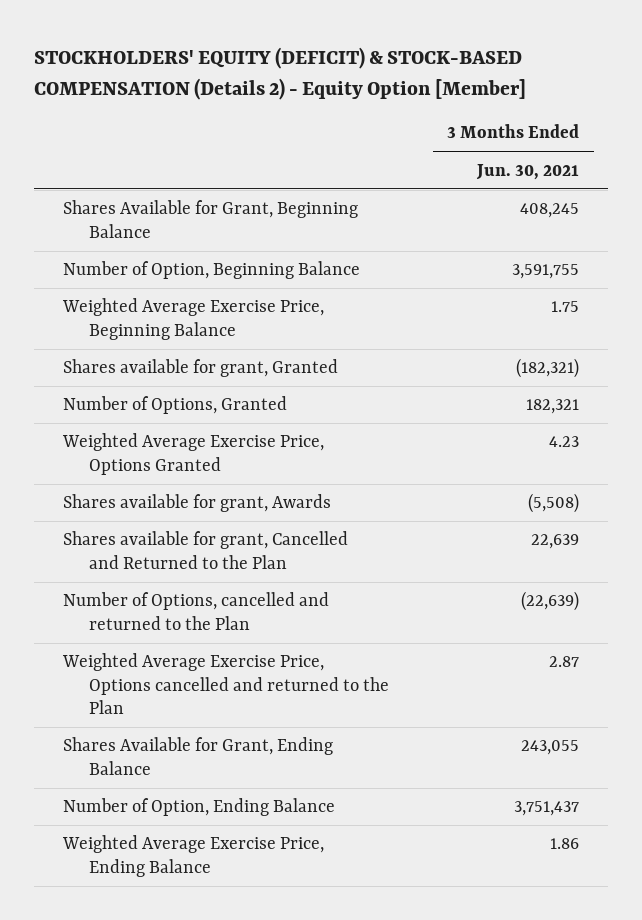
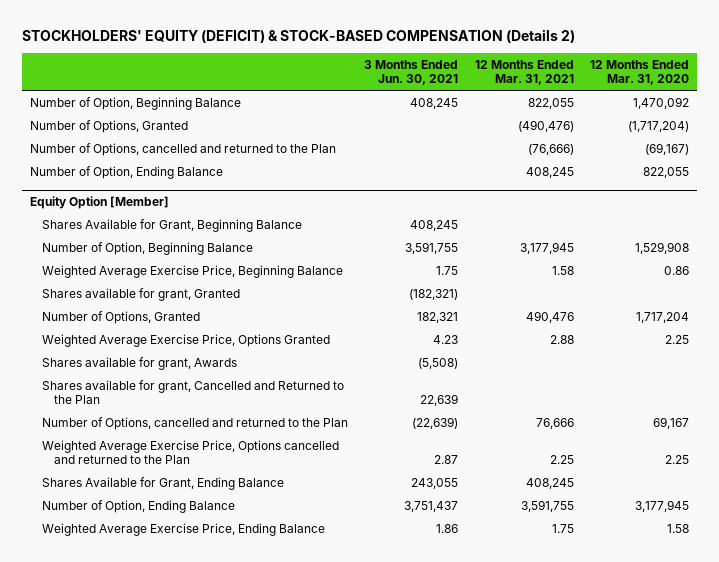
[33,47,526,100] STOCKHOLDERS' EQUITY (DEFICIT) & STOCK-BASED COMPENSATION (Details 2) - Equity Option [Member] -> [22,28,576,43] STOCKHOLDERS' EQUITY (DEFICIT) & STOCK-BASED COMPENSATION (Details 2)
none -> [474,59,574,85] 12 Months Ended Mar. 31, 2021
none -> [589,59,689,85] 12 Months Ended Mar. 31, 2020
none -> [30,96,242,110] Number of Option, Beginning Balance
none -> [30,119,189,133] Number of Options, Granted
none -> [30,142,337,156] Number of Options, cancelled and returned to the Plan
none -> [30,165,224,179] Number of Option, Ending Balance
none -> [30,195,170,209] Equity Option [Member]

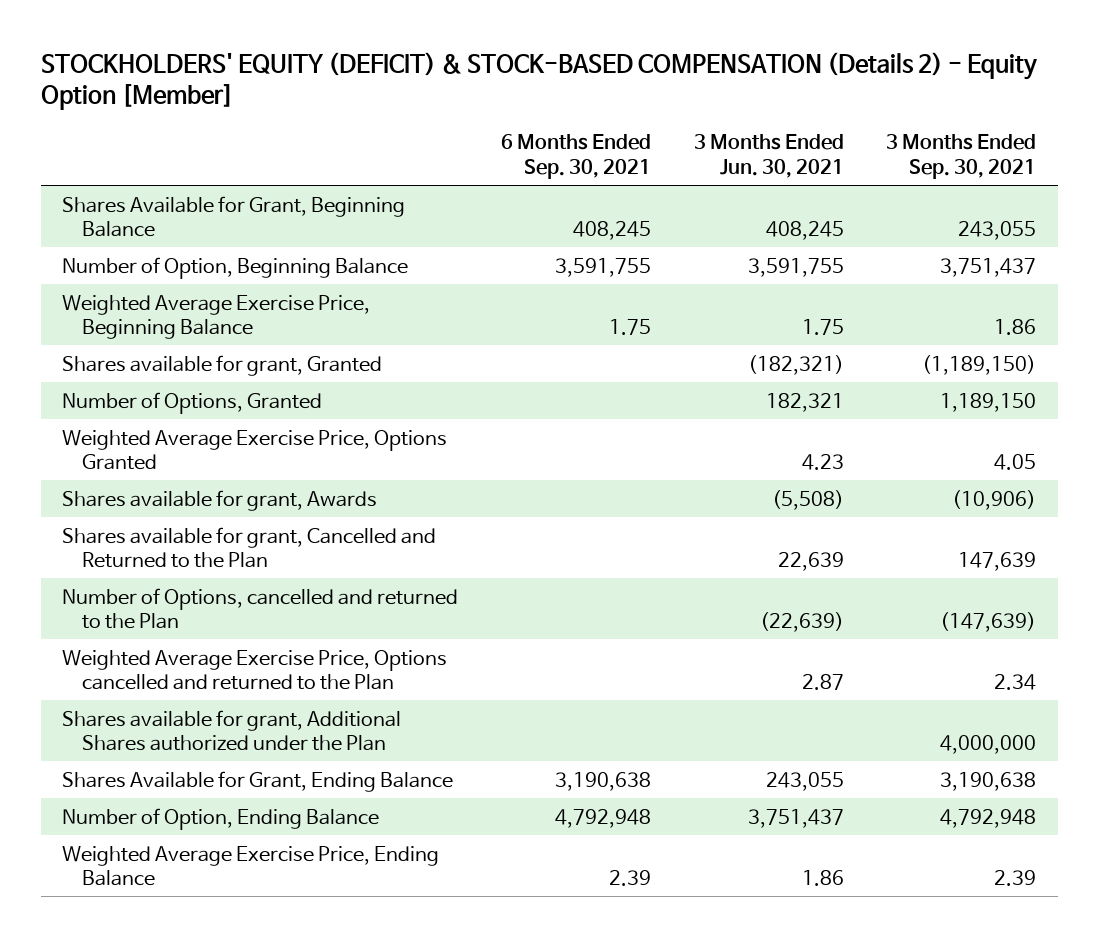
[22,28,576,43] STOCKHOLDERS' EQUITY (DEFICIT) & STOCK-BASED COMPENSATION (Details 2) -> [40,51,1037,111] STOCKHOLDERS' EQUITY (DEFICIT) & STOCK-BASED COMPENSATION (Details 2) - Equity Option [Member]
[474,59,574,85] 12 Months Ended Mar. 31, 2021 -> none
[589,59,689,85] 12 Months Ended Mar. 31, 2020 -> none
none -> [500,134,651,179] 6 Months Ended Sep. 30, 2021
none -> [886,134,1037,179] 3 Months Ended Sep. 30, 2021
[30,96,242,110] Number of Option, Beginning Balance -> none
[30,119,189,133] Number of Options, Granted -> none
[30,142,337,156] Number of Options, cancelled and returned to the Plan -> none
[30,165,224,179] Number of Option, Ending Balance -> none
[30,195,170,209] Equity Option [Member] -> none
none -> [61,709,401,752] Shares available for grant, Additional Shares authorized under the Plan

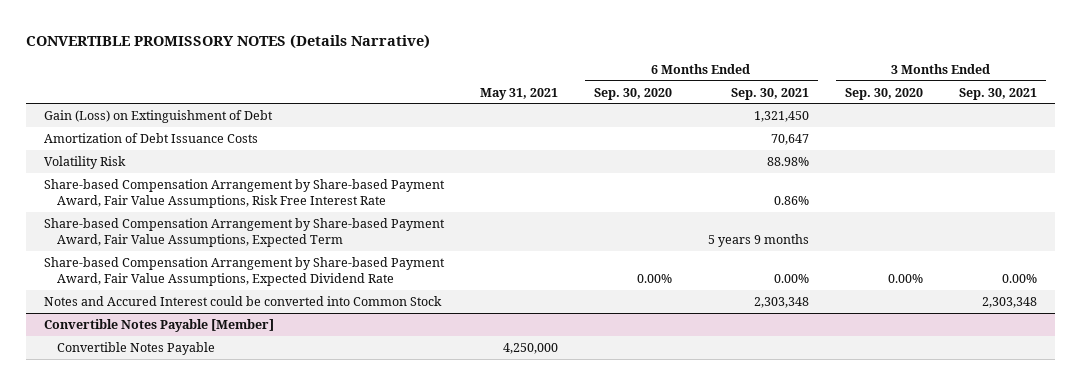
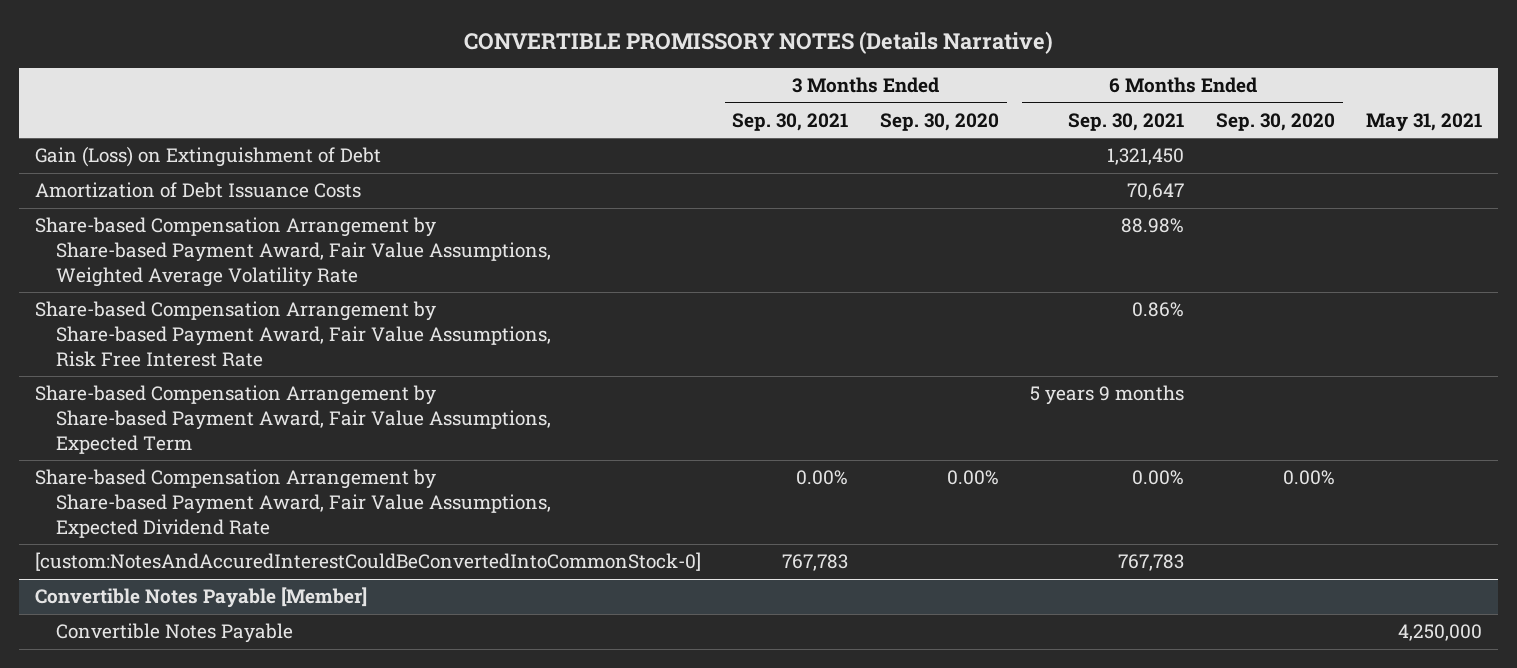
[44,155,127,169] Volatility Risk -> [34,217,551,287] Share-based Compensation Arrangement by Share-based Payment Award, Fair Value Assumptions, Weighted Average Volatility Rate
[44,295,443,306] Notes and Accured Interest could be converted into Common Stock -> none
none -> [34,552,701,572] [custom:NotesAndAccuredInterestCouldBeConvertedIntoCommonStock-0]

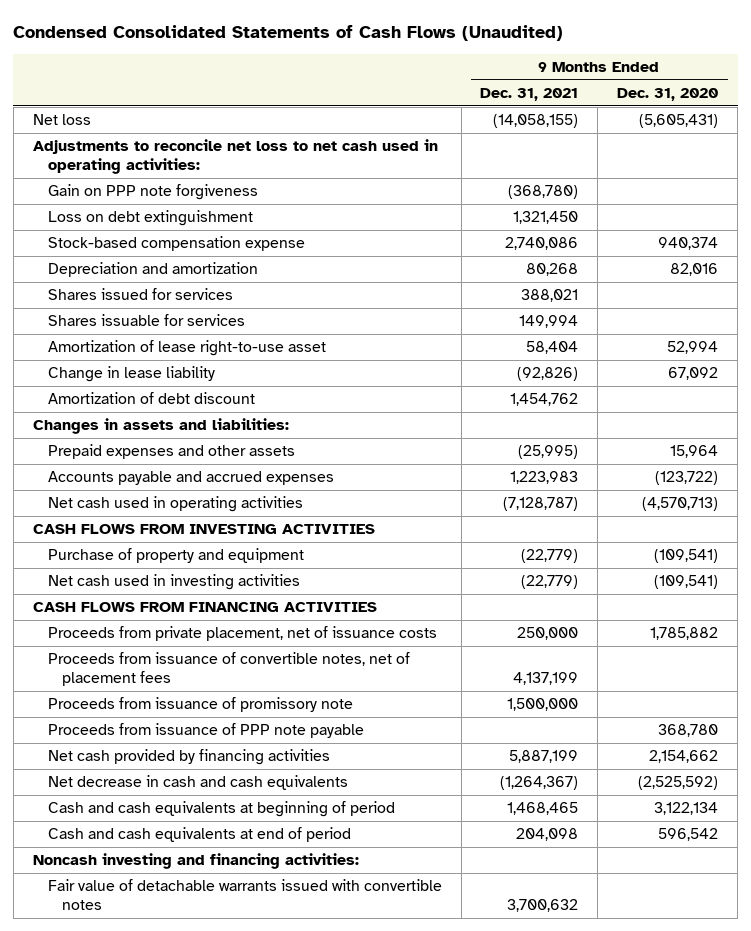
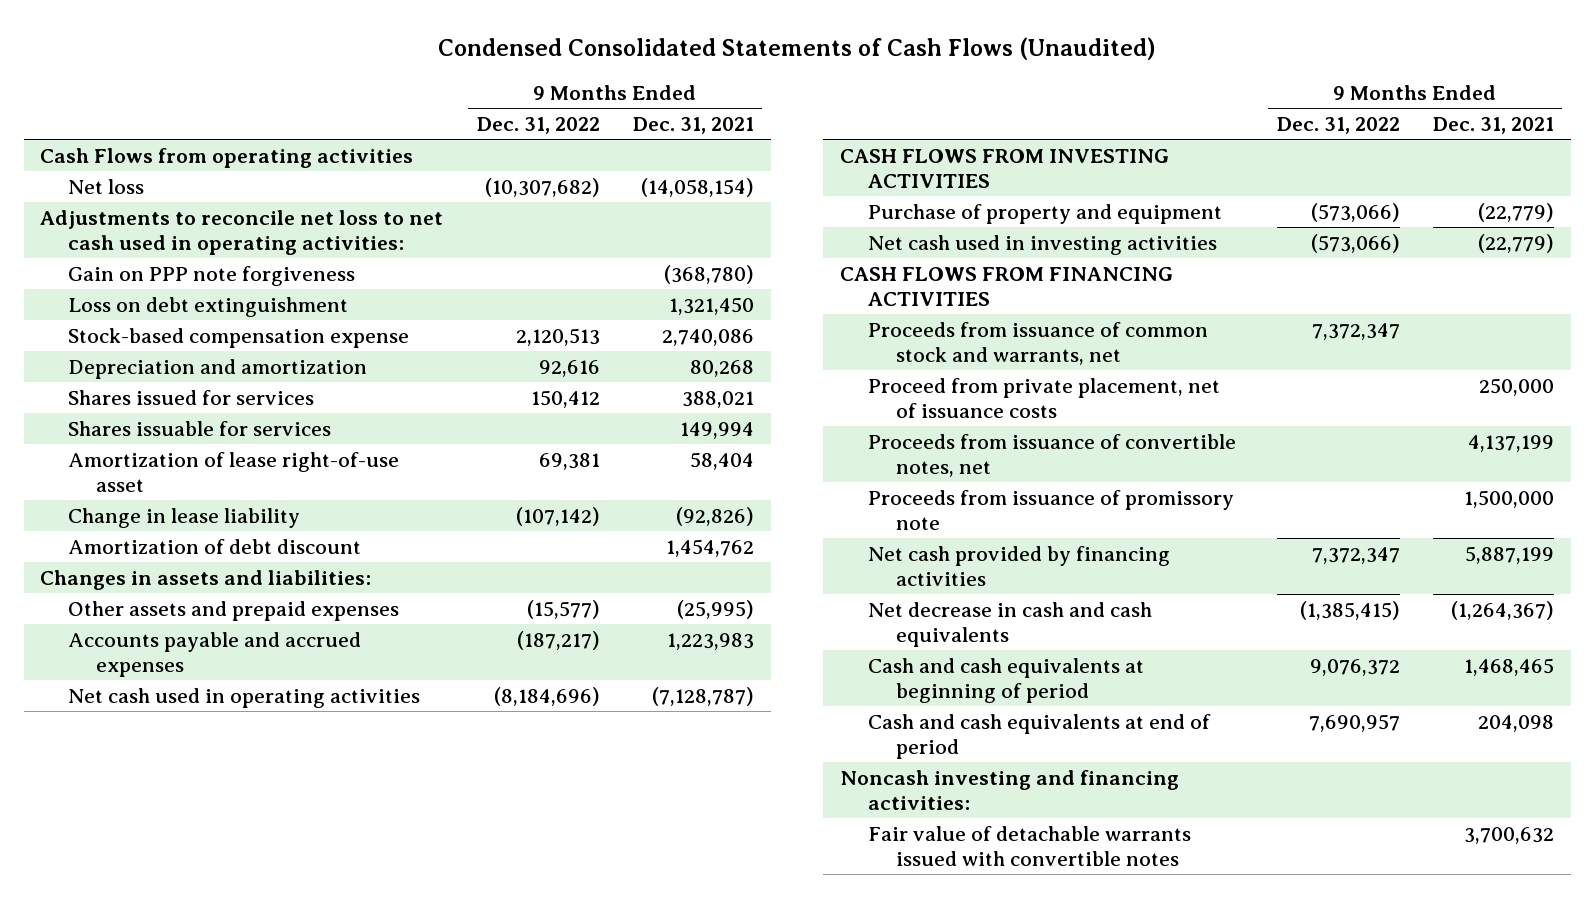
[617,87,719,101] Dec. 31, 2020 -> none
none -> [476,116,600,134] Dec. 31, 2022
none -> [40,147,414,168] Cash Flows from operating activities
[493,114,579,129] (14,058,155) -> [641,177,755,197] (14,058,154)
[47,340,326,357] Amortization of lease right-to-use asset -> [68,451,400,493] Amortization of lease right-of-use asset
[47,444,295,460] Prepaid expenses and other assets -> [68,600,400,621] Other assets and prepaid expenses
none -> [868,321,1209,366] Proceeds from issuance of common stock and warrants, net
[47,626,437,642] Proceeds from private placement, net of issuance costs -> [868,377,1221,419] Proceed from private placement, net of issuance costs
[47,652,410,686] Proceeds from issuance of convertible notes, net of placement fees -> [868,433,1237,478] Proceeds from issuance of convertible notes, net
[47,723,364,739] Proceeds from issuance of PPP note payable -> none

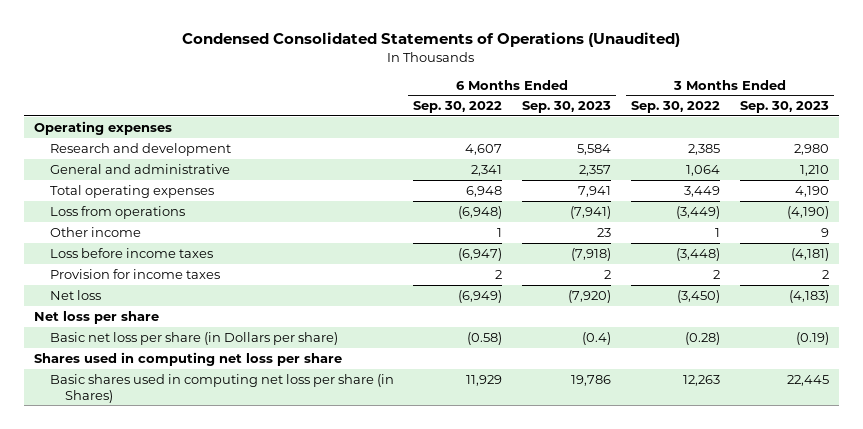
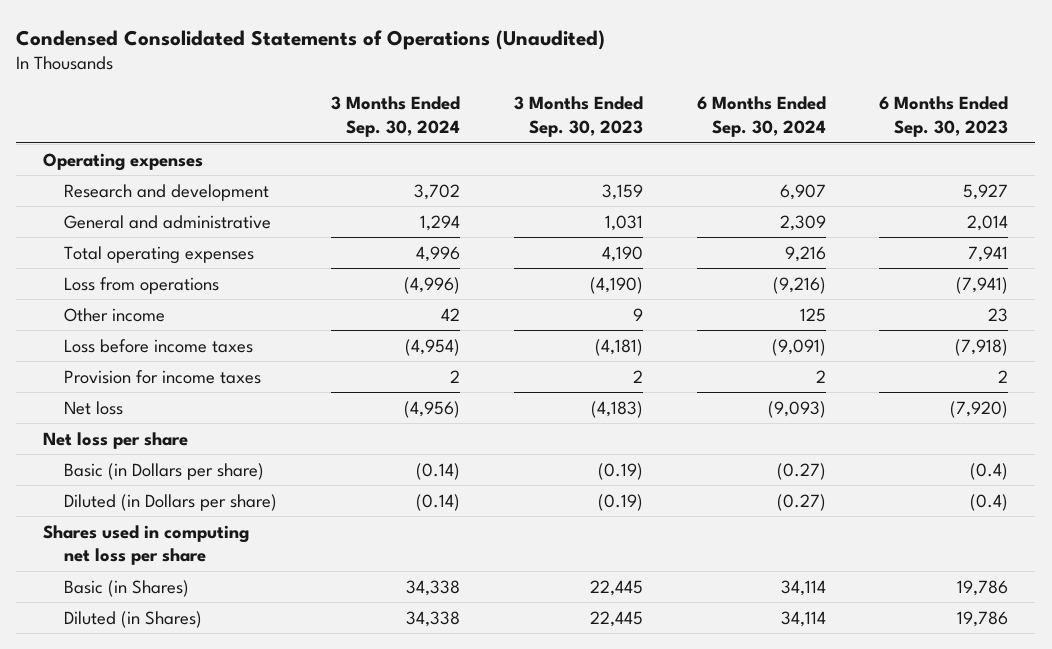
[413,101,503,114] Sep. 30, 2022 -> none
[631,101,721,114] Sep. 30, 2022 -> none
none -> [330,96,460,137] 3 Months Ended Sep. 30, 2024
none -> [696,96,826,137] 6 Months Ended Sep. 30, 2024
[577,143,612,155] 5,584 -> [963,183,1009,200] 5,927
[793,143,829,155] 2,980 -> [601,183,643,200] 3,159
[579,164,612,176] 2,357 -> [967,214,1009,231] 2,014
[799,164,829,176] 1,210 -> [604,214,643,231] 1,031
[49,331,338,345] Basic net loss per share (in Dollars per share) -> [63,462,264,480] Basic (in Dollars per share)
none -> [63,493,277,511] Diluted (in Dollars per share)
[49,373,394,403] Basic shares used in computing net loss per share (in Shares) -> [63,579,189,597] Basic (in Shares)
none -> [63,610,202,628] Diluted (in Shares)

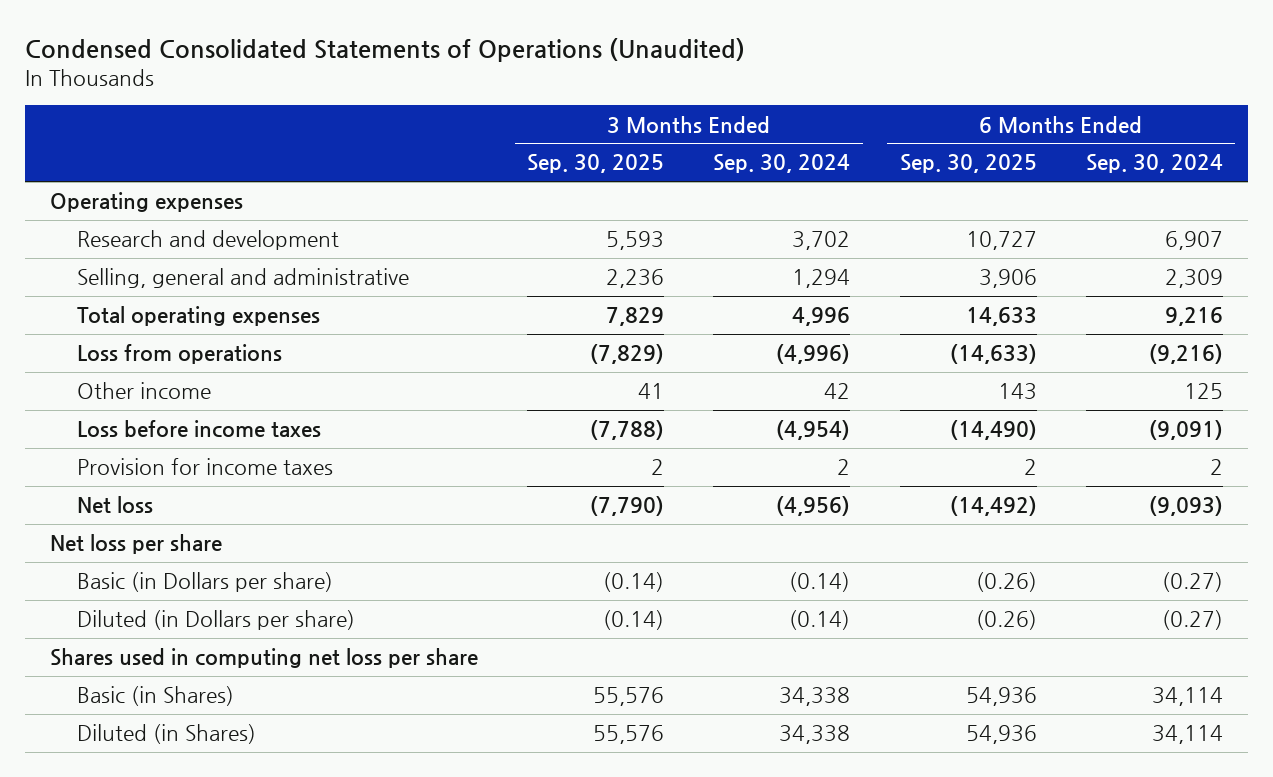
[513,96,643,137] 3 Months Ended Sep. 30, 2023 -> none
[879,96,1009,137] 6 Months Ended Sep. 30, 2023 -> none
none -> [526,154,664,174] Sep. 30, 2025
none -> [899,154,1037,174] Sep. 30, 2025
[63,214,271,229] General and administrative -> [76,268,409,289] Selling, general and administrative

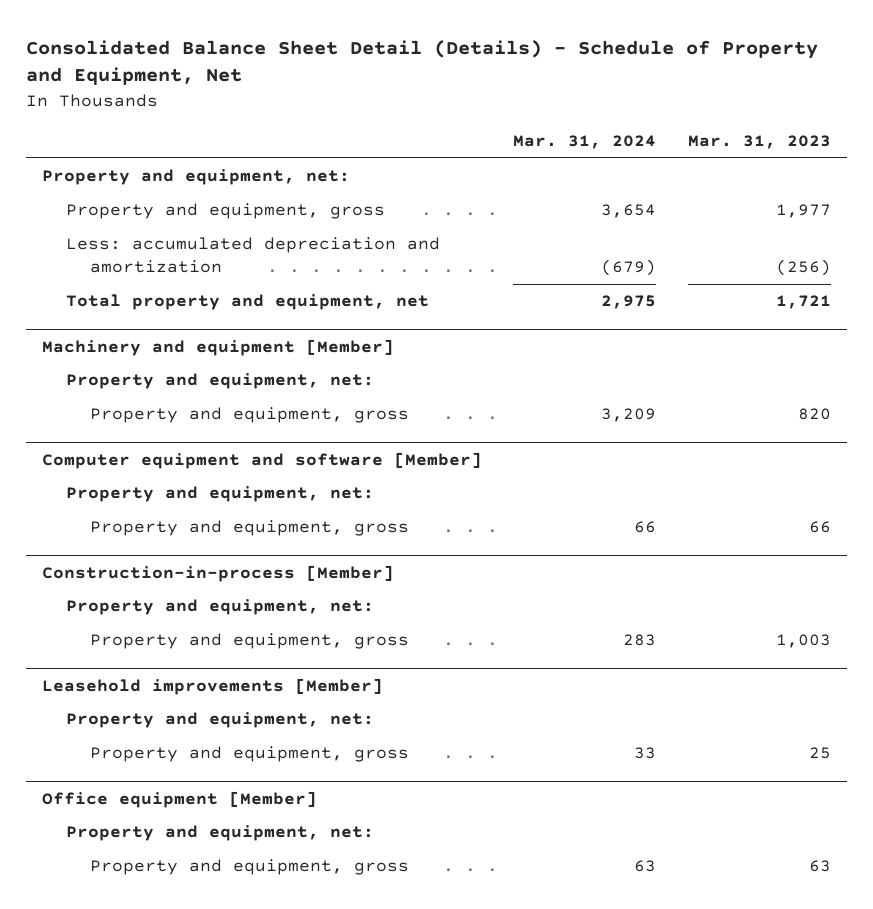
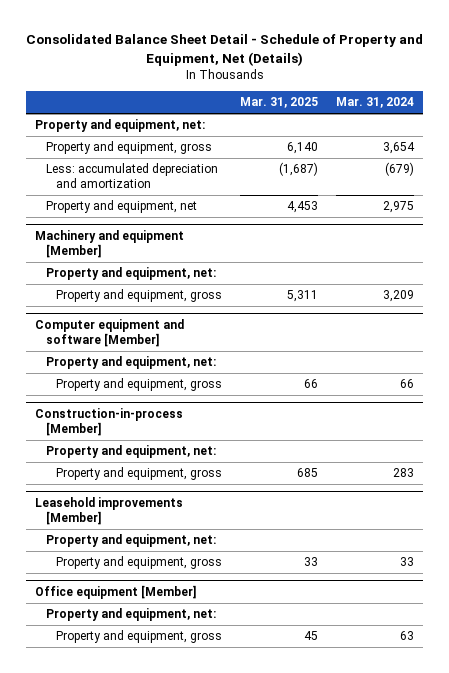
[25,39,818,86] Consolidated Balance Sheet Detail (Details) - Schedule of Property and Equipment, Net -> [25,34,423,66] Consolidated Balance Sheet Detail - Schedule of Property and Equipment, Net (Details)
[688,134,832,149] Mar. 31, 2023 -> none
none -> [240,97,319,109] Mar. 31, 2025
[65,294,429,311] Total property and equipment, net -> [45,200,197,214] Property and equipment, net

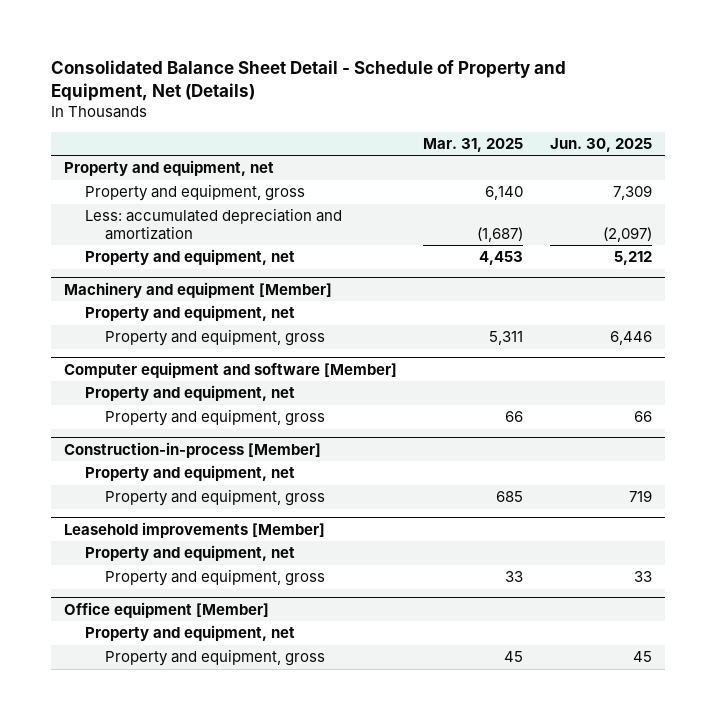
[336,97,415,109] Mar. 31, 2024 -> none
none -> [549,138,652,153] Jun. 30, 2025
[34,119,205,133] Property and equipment, net: -> [63,160,274,177] Property and equipment, net
[45,267,216,281] Property and equipment, net: -> [84,305,295,322] Property and equipment, net
[45,356,216,370] Property and equipment, net: -> [84,385,295,402] Property and equipment, net
[45,445,216,459] Property and equipment, net: -> [84,465,295,482] Property and equipment, net
[45,534,216,548] Property and equipment, net: -> [84,545,295,562] Property and equipment, net
[45,608,216,622] Property and equipment, net: -> [84,625,295,642] Property and equipment, net

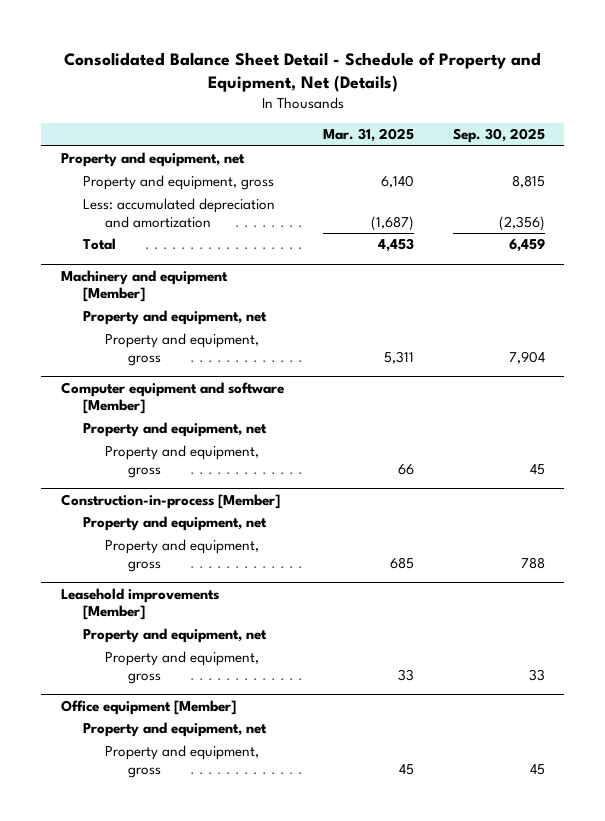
[549,138,652,153] Jun. 30, 2025 -> none
none -> [452,128,545,144] Sep. 30, 2025
[84,249,295,266] Property and equipment, net -> [83,238,117,251] Total

